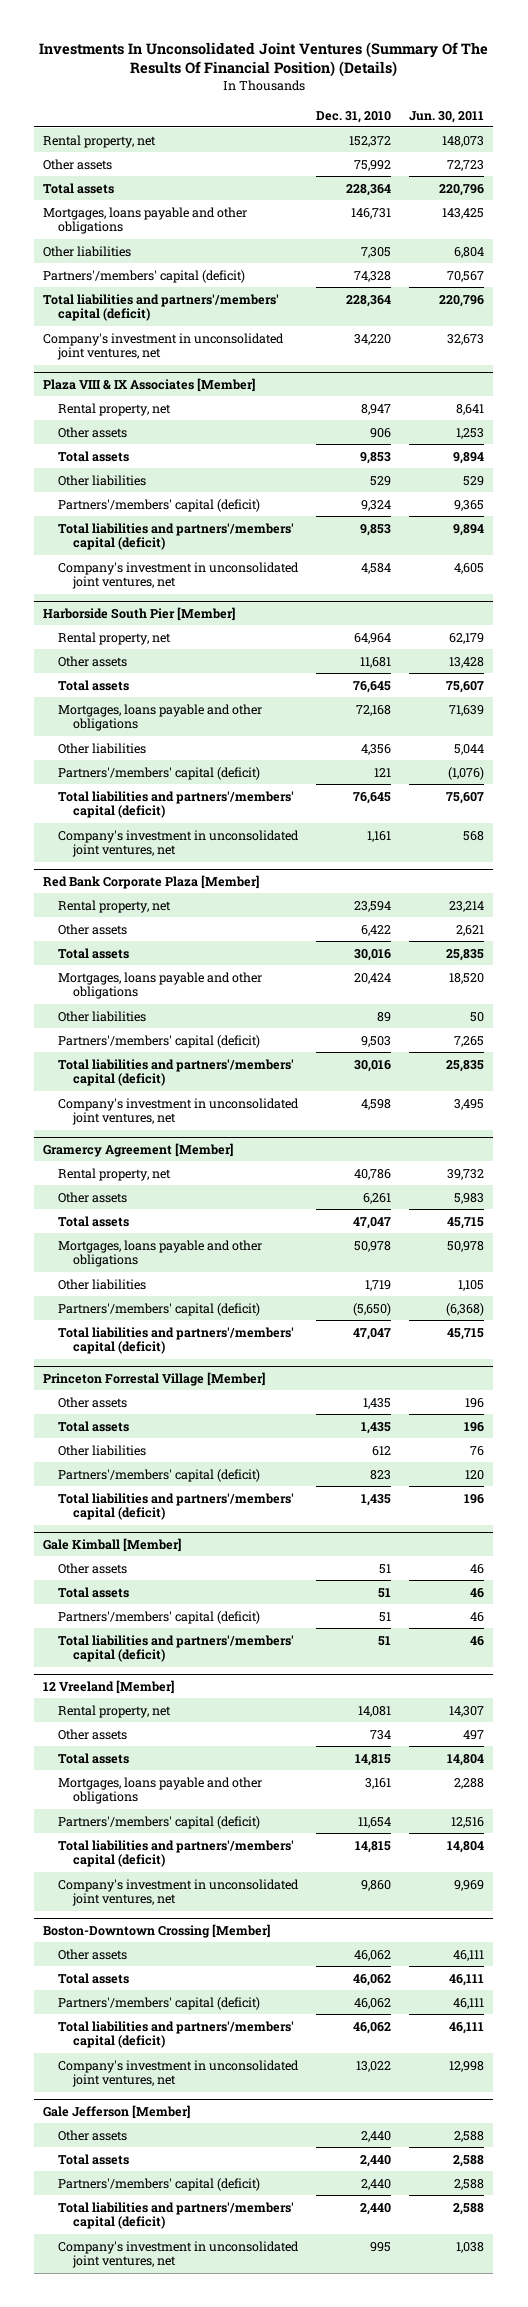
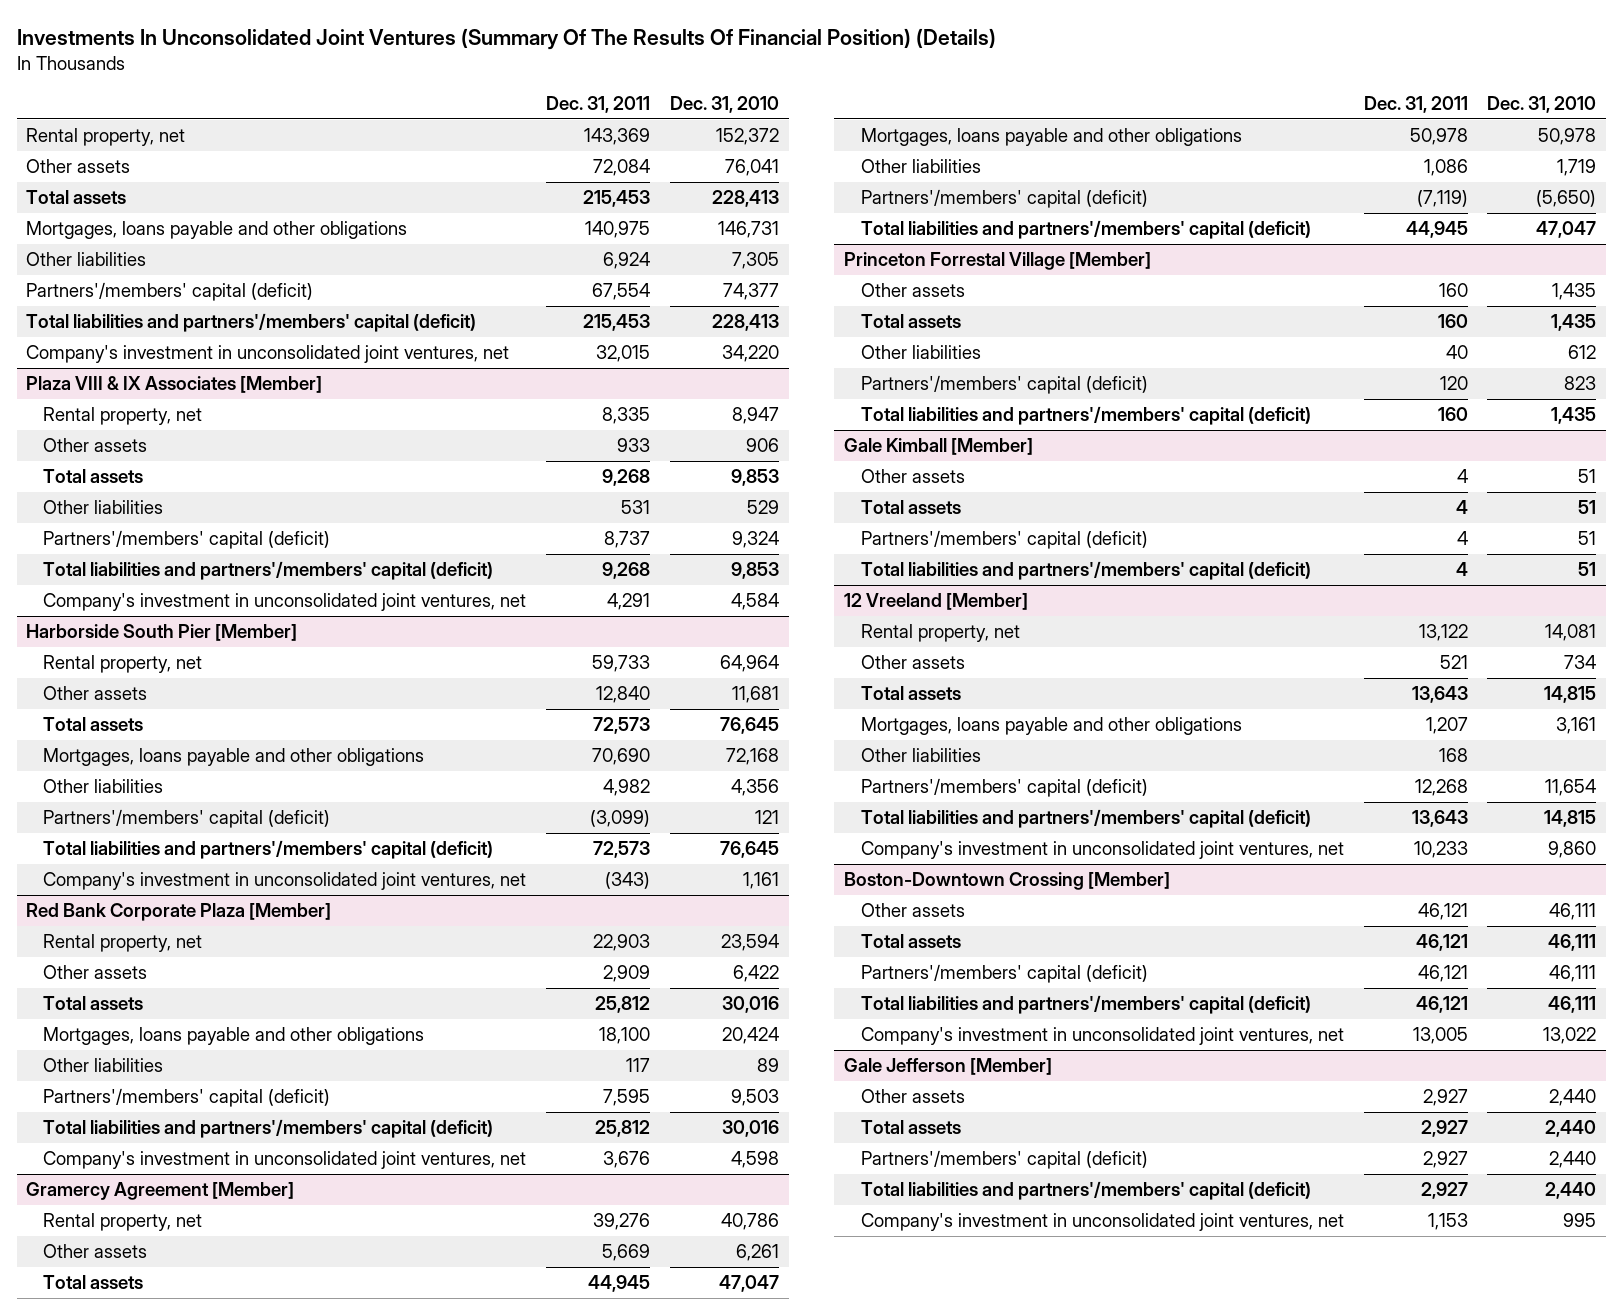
[409,110,485,123] Jun. 30, 2011 -> none
none -> [545,95,650,113] Dec. 31, 2011
[354,159,392,171] 75,992 -> [724,159,779,177] 76,041
[346,183,392,196] 228,364 -> [711,190,779,208] 228,413
[354,270,392,282] 74,328 -> [722,283,779,301] 74,377
[346,294,392,307] 228,364 -> [711,314,779,332] 228,413
none -> [860,748,981,763] Other liabilities
[354,1949,392,1961] 46,062 -> [1549,903,1597,921] 46,111
[353,1973,392,1986] 46,062 -> [1548,934,1597,952] 46,111
[354,1997,392,2009] 46,062 -> [1549,965,1597,983] 46,111
[353,2021,392,2034] 46,062 -> [1548,996,1597,1014] 46,111

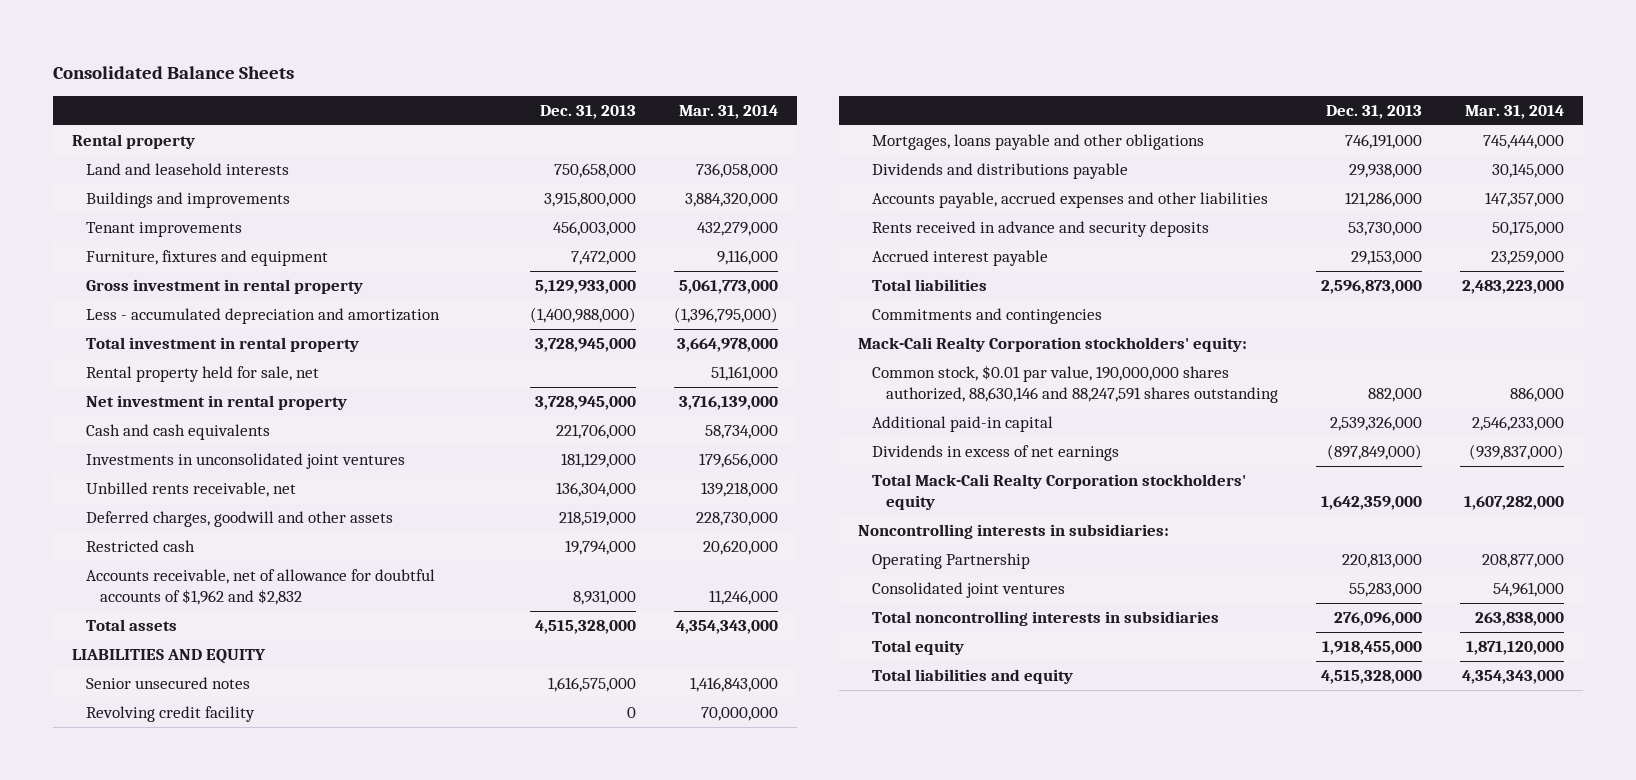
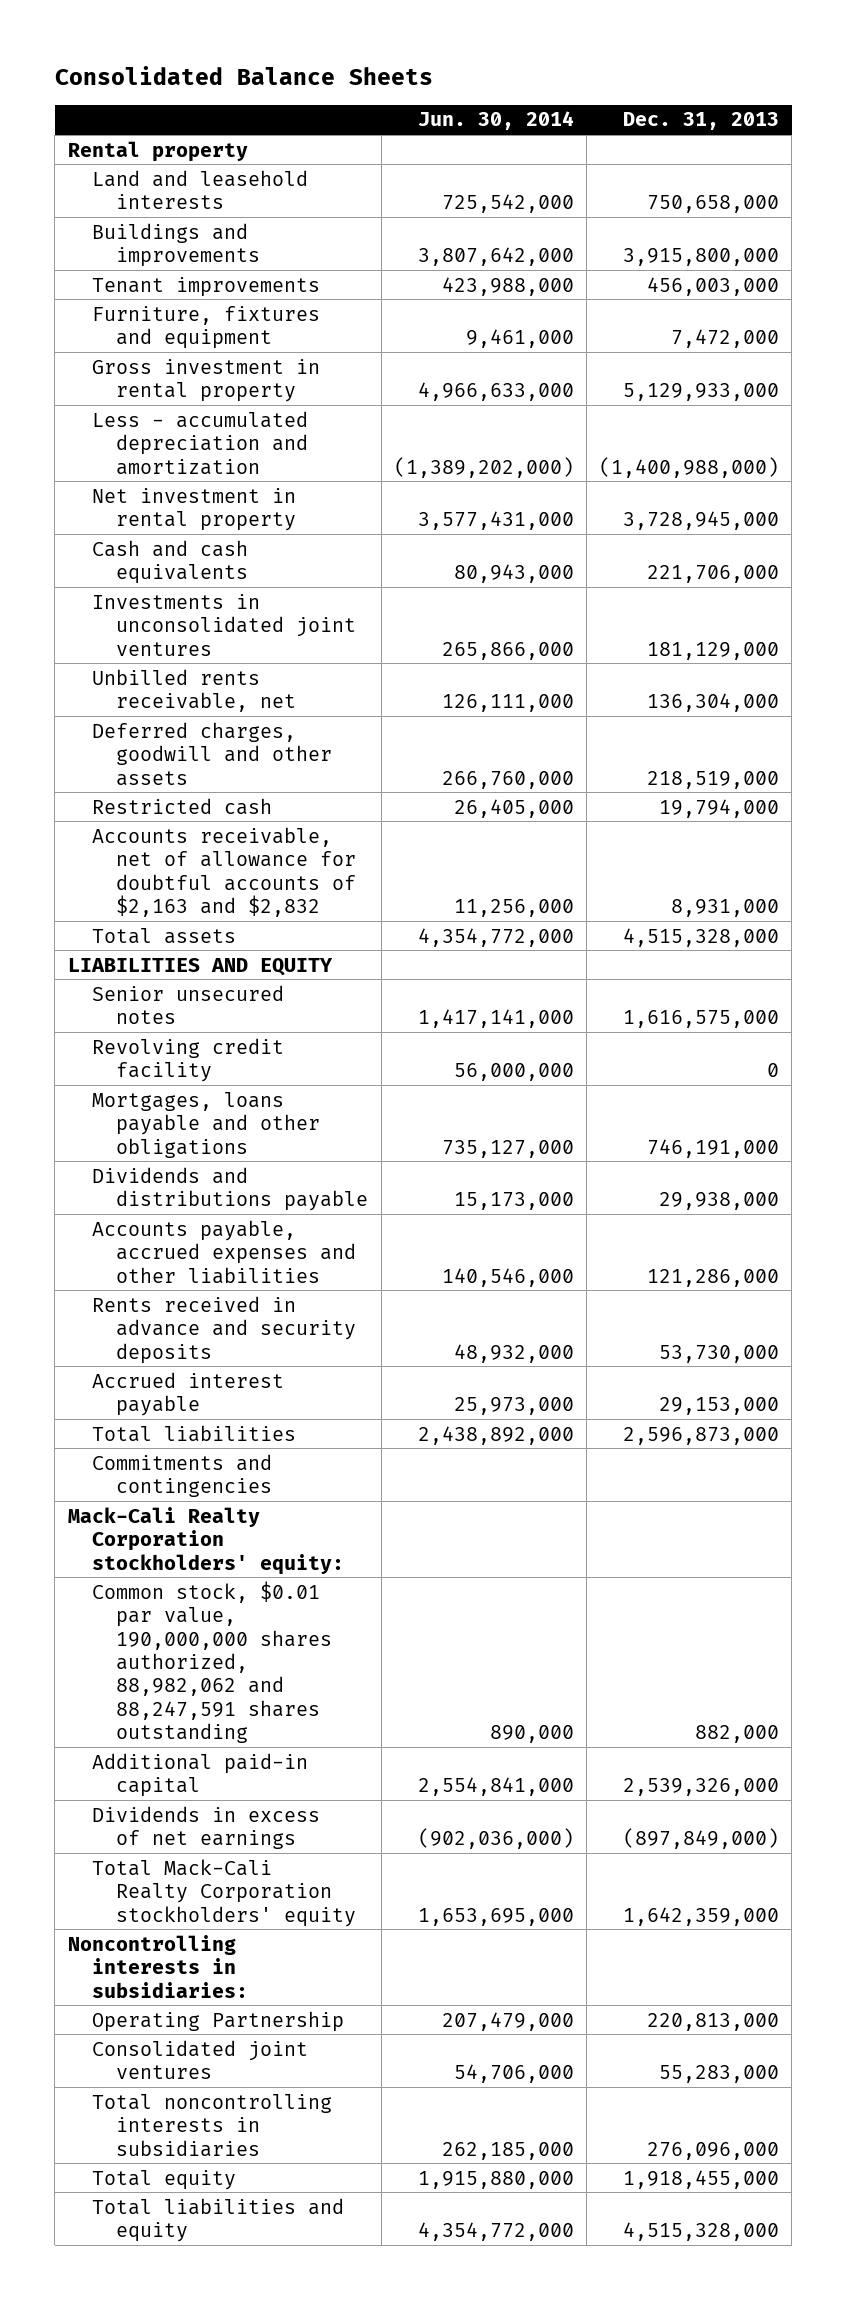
[679,105,779,120] Mar. 31, 2014 -> none
none -> [417,111,574,131] Jun. 30, 2014
[86,337,360,353] Total investment in rental property -> none
[86,366,320,383] Rental property held for sale, net -> none
[86,569,436,606] Accounts receivable, net of allowance for doubtful accounts of $1,962 and $2,832 -> [92,826,357,917] Accounts receivable, net of allowance for doubtful accounts of $2,163 and $2,832
[871,365,1278,404] Common stock, $0.01 par value, 190,000,000 shares authorized, 88,630,146 and 88,247,591 shares outstanding -> [92,1580,333,1744] Common stock, $0.01 par value, 190,000,000 shares authorized, 88,982,062 and 88,247,591 shares outstanding

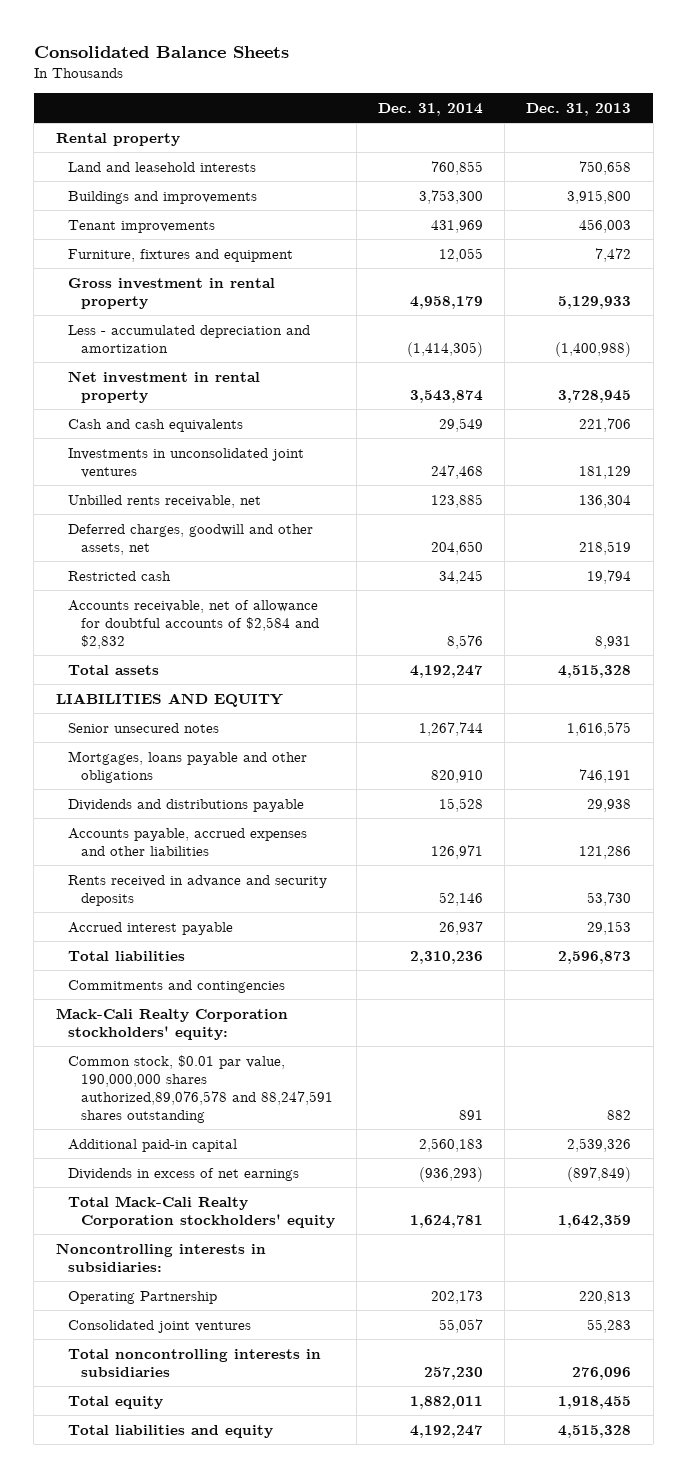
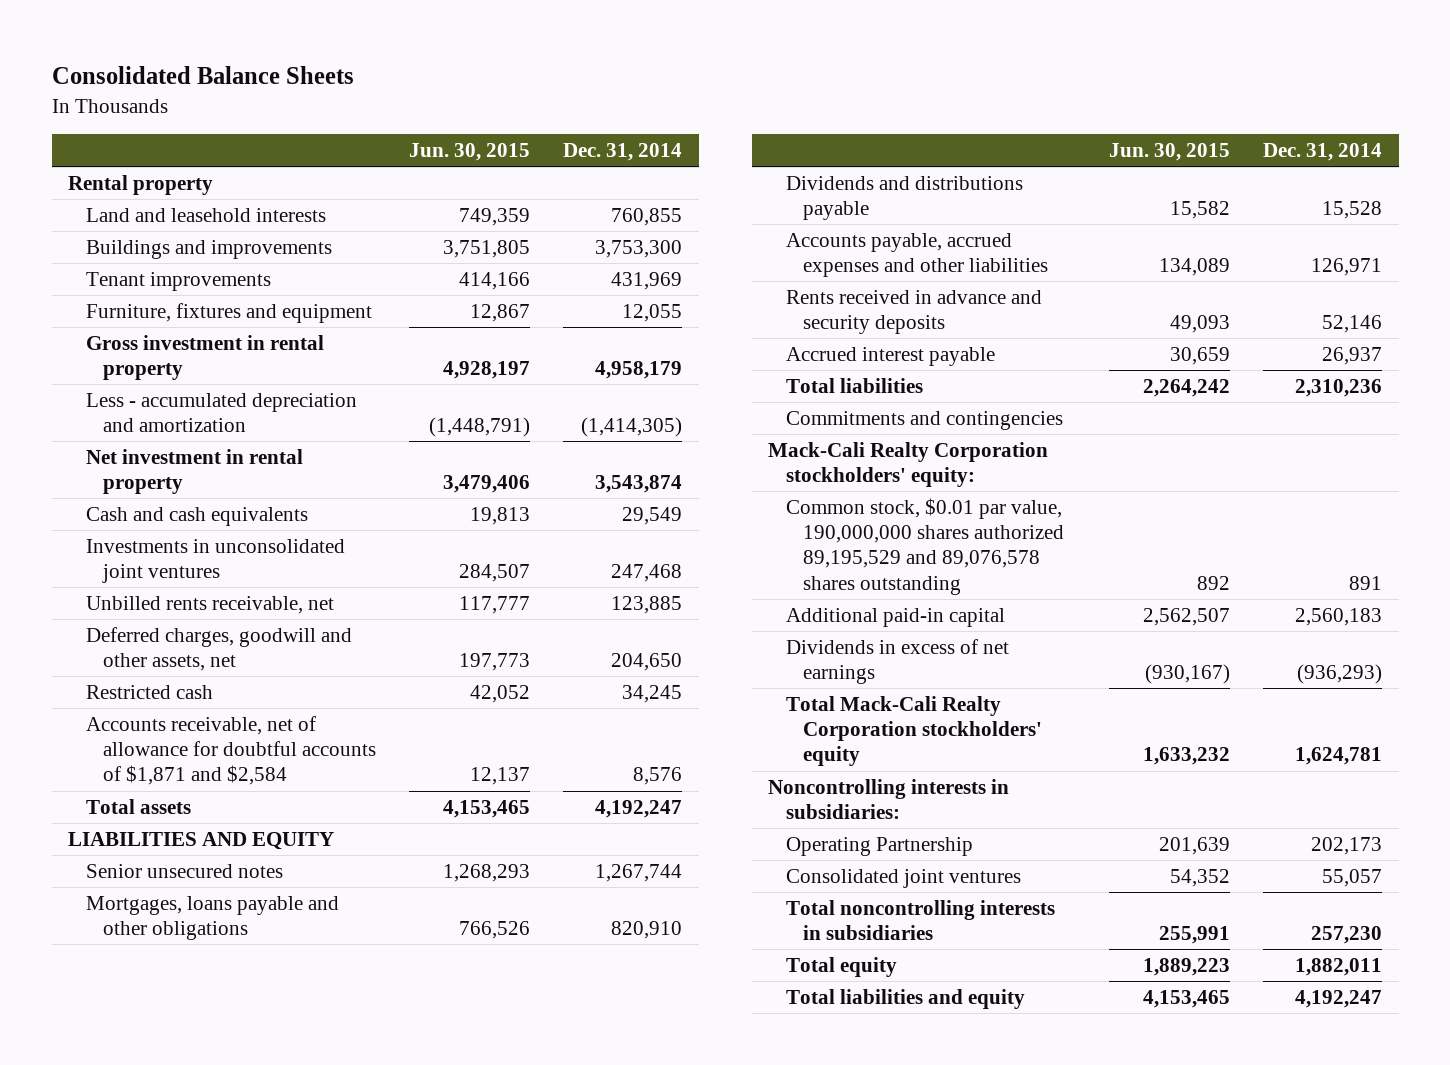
[526,102,632,116] Dec. 31, 2013 -> none
none -> [409,143,531,162] Jun. 30, 2015
[68,599,319,649] Accounts receivable, net of allowance for doubtful accounts of $2,584 and $2,832 -> [85,715,377,786] Accounts receivable, net of allowance for doubtful accounts of $1,871 and $2,584
[68,1054,333,1123] Common stock, $0.01 par value, 190,000,000 shares authorized,89,076,578 and 88,247,591 shares outstanding -> [785,497,1065,595] Common stock, $0.01 par value, 190,000,000 shares authorized 89,195,529 and 89,076,578 shares outstanding

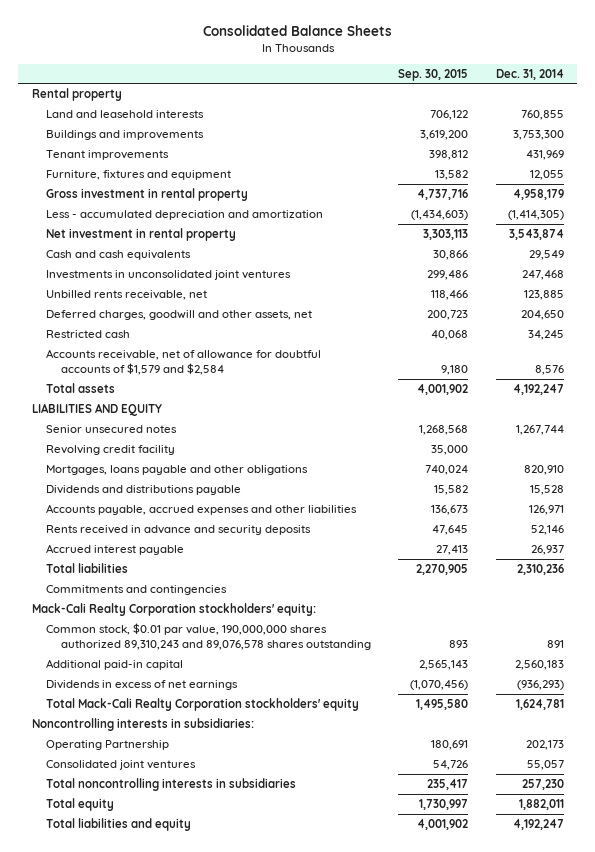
[409,143,531,162] Jun. 30, 2015 -> none
none -> [398,68,469,81] Sep. 30, 2015
[85,715,377,786] Accounts receivable, net of allowance for doubtful accounts of $1,871 and $2,584 -> [46,349,322,375] Accounts receivable, net of allowance for doubtful accounts of $1,579 and $2,584
none -> [46,445,176,456] Revolving credit facility
[785,497,1065,595] Common stock, $0.01 par value, 190,000,000 shares authorized 89,195,529 and 89,076,578 shares outstanding -> [46,623,371,650] Common stock, $0.01 par value, 190,000,000 shares authorized 89,310,243 and 89,076,578 shares outstanding

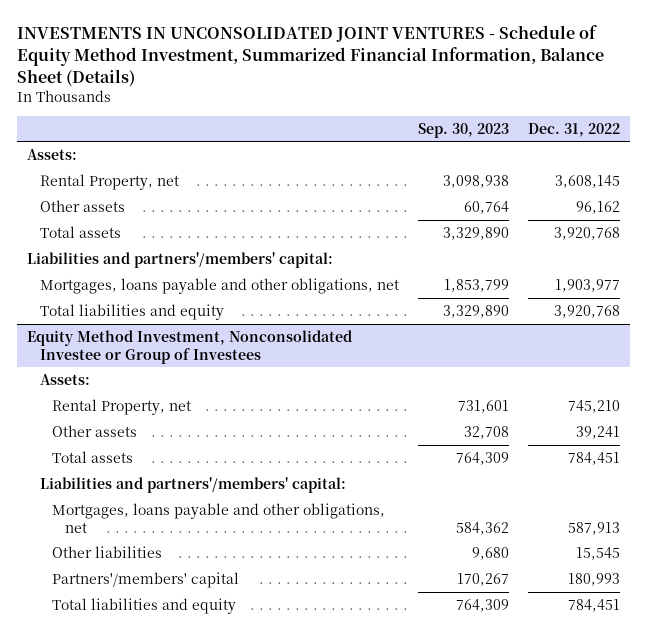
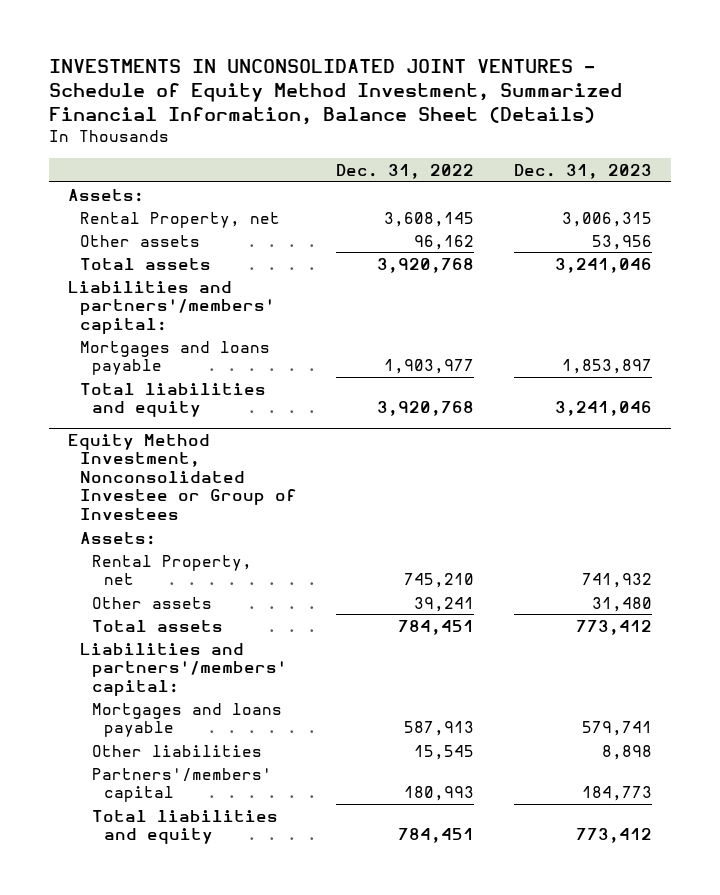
[417,122,509,138] Sep. 30, 2023 -> none
none -> [513,163,652,179] Dec. 31, 2023
[39,277,399,294] Mortgages, loans payable and other obligations, net -> [80,340,271,376] Mortgages and loans payable
[52,502,386,533] Mortgages, loans payable and other obligations, net -> [92,702,283,738] Mortgages and loans payable

